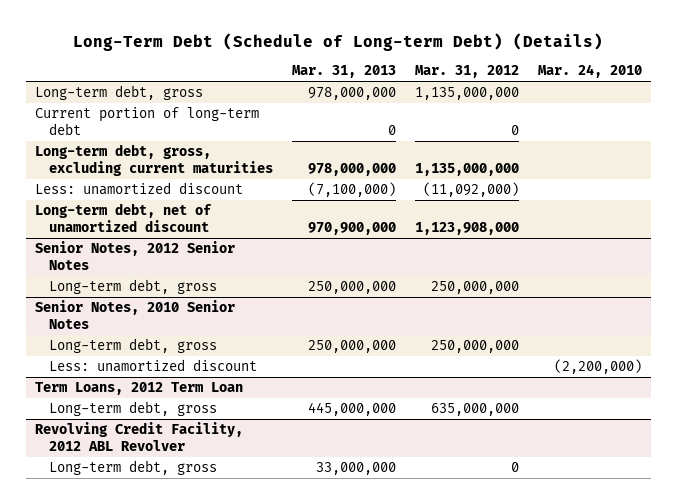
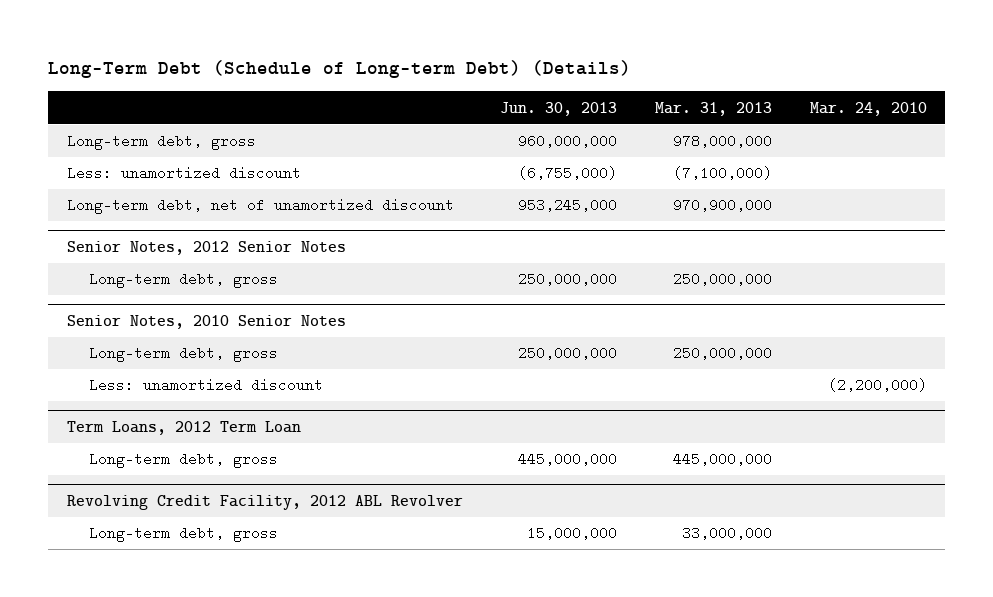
[415,65,520,79] Mar. 31, 2012 -> none
none -> [500,101,618,116] Jun. 30, 2013
[35,107,260,135] Current portion of long-term debt -> none
[35,144,274,176] Long-term debt, gross, excluding current maturities -> none

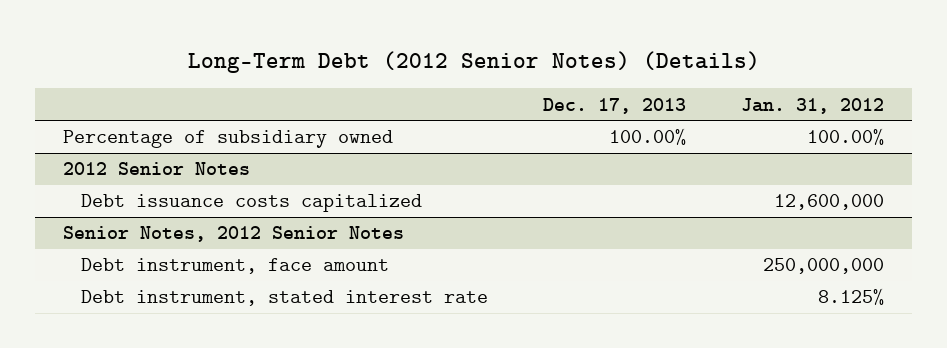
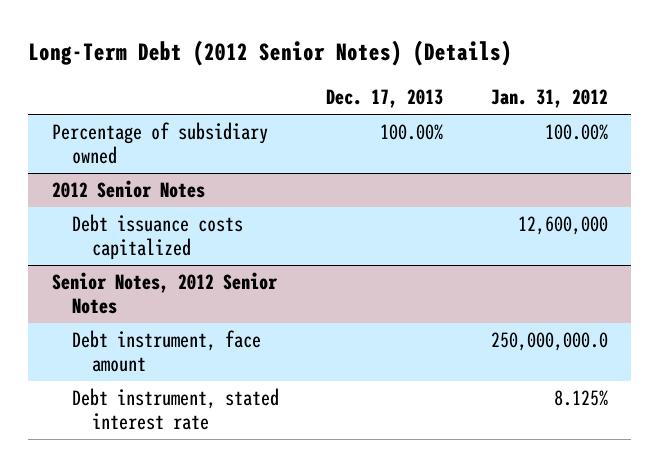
[763,258,885,275] 250,000,000 -> [490,332,608,352] 250,000,000.0

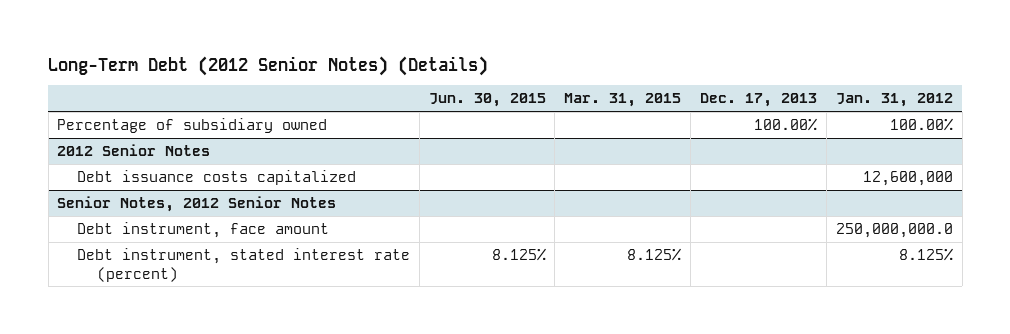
none -> [428,93,546,108] Jun. 30, 2015
none -> [564,93,682,108] Mar. 31, 2015
[71,388,279,431] Debt instrument, stated interest rate -> [76,247,410,282] Debt instrument, stated interest rate (percent)

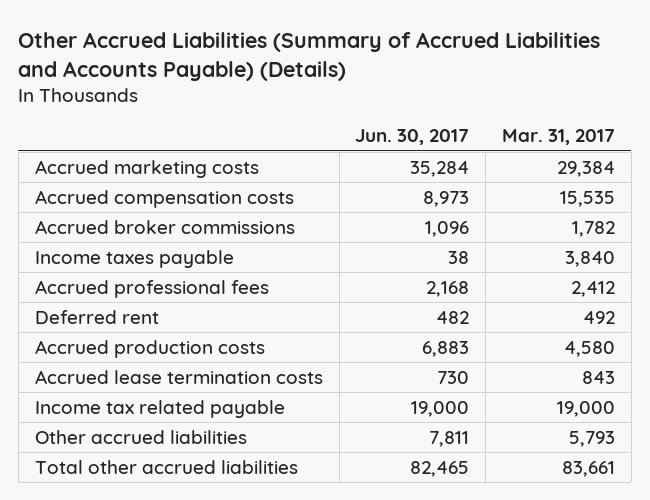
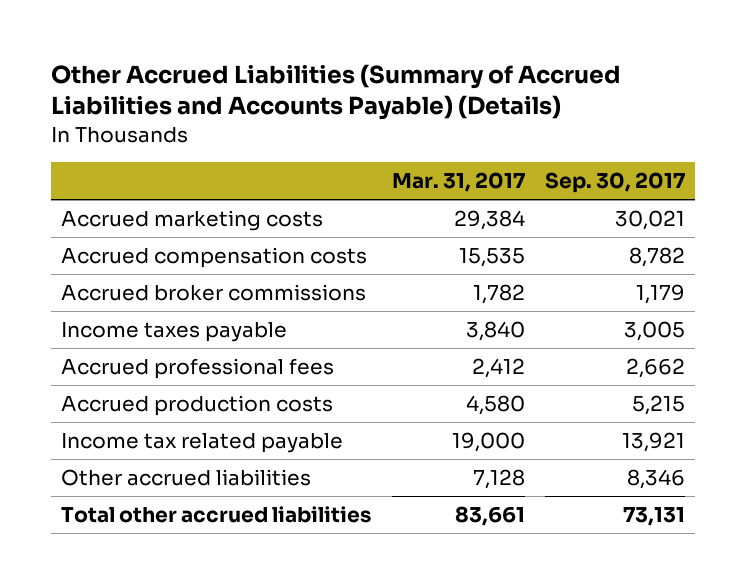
[355,129,470,146] Jun. 30, 2017 -> none
none -> [545,172,686,194] Sep. 30, 2017
[34,309,159,324] Deferred rent -> none
[34,369,323,384] Accrued lease termination costs -> none
[568,430,615,447] 5,793 -> [472,469,525,490] 7,128

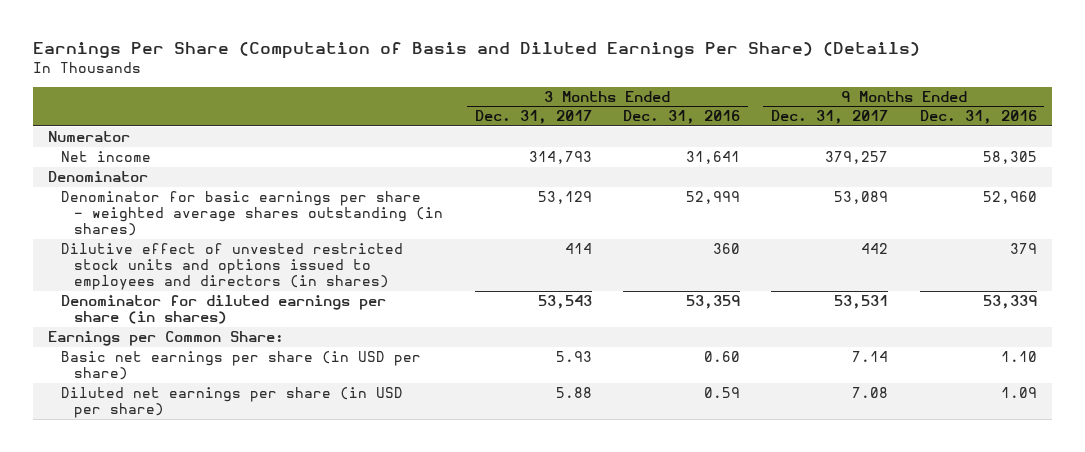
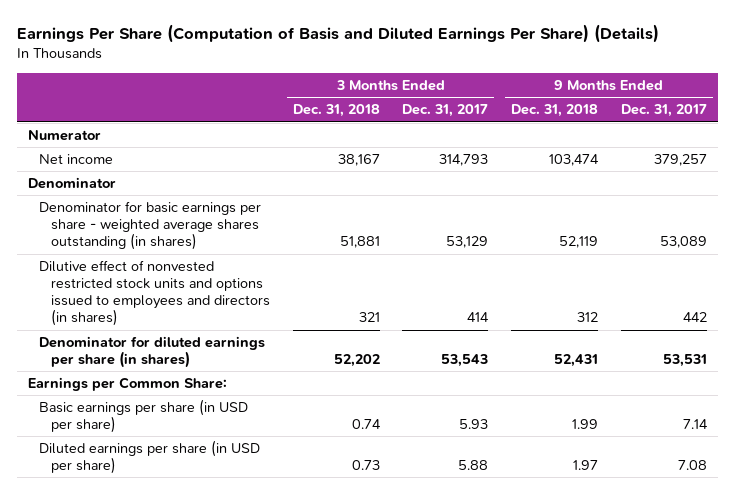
[623,110,741,125] Dec. 31, 2016 -> none
[919,110,1037,125] Dec. 31, 2016 -> none
none -> [292,104,380,118] Dec. 31, 2018
none -> [511,104,599,118] Dec. 31, 2018
[61,243,404,291] Dilutive effect of unvested restricted stock units and options issued to employees and directors (in shares) -> [39,260,270,327] Dilutive effect of nonvested restricted stock units and options issued to employees and directors (in shares)
[61,351,422,381] Basic net earnings per share (in USD per share) -> [39,399,249,434] Basic earnings per share (in USD per share)
[61,387,404,419] Diluted net earnings per share (in USD per share) -> [39,440,261,475] Diluted earnings per share (in USD per share)

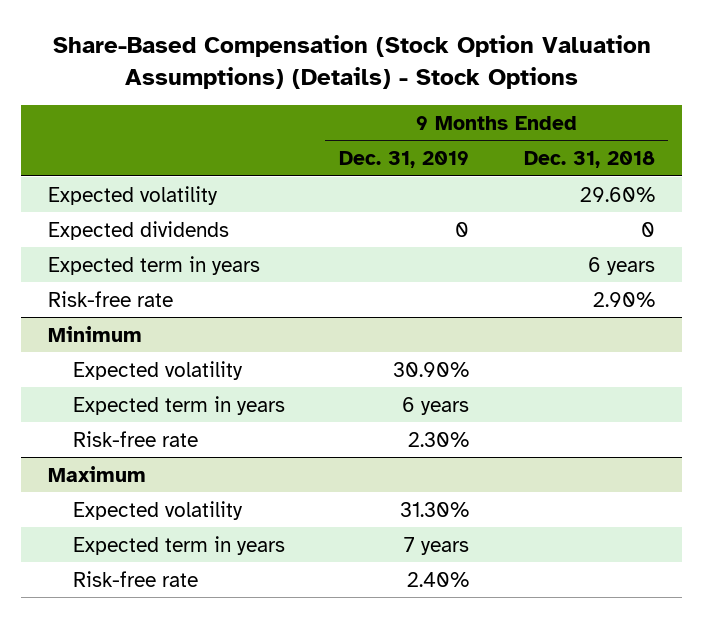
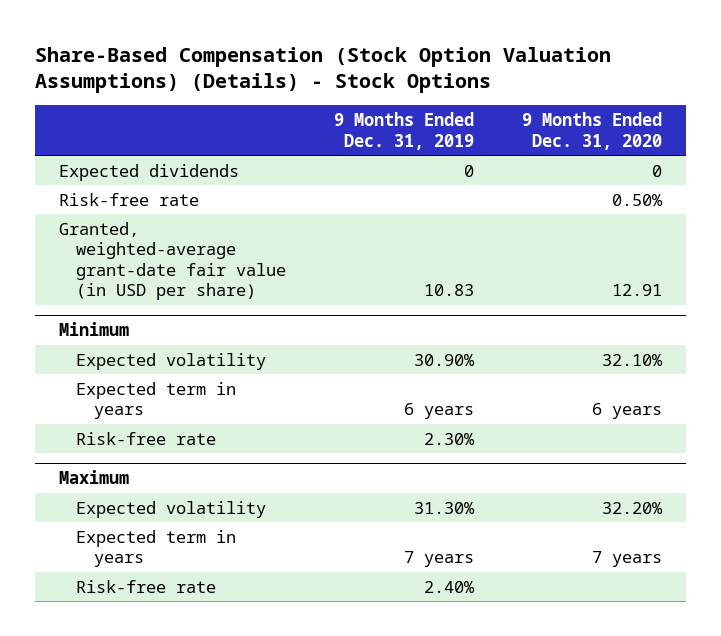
[523,151,655,169] Dec. 31, 2018 -> none
none -> [522,112,663,150] 9 Months Ended Dec. 31, 2020
[48,185,219,205] Expected volatility -> none
[48,255,261,275] Expected term in years -> none
none -> [58,221,287,301] Granted, weighted-average grant-date fair value (in USD per share)

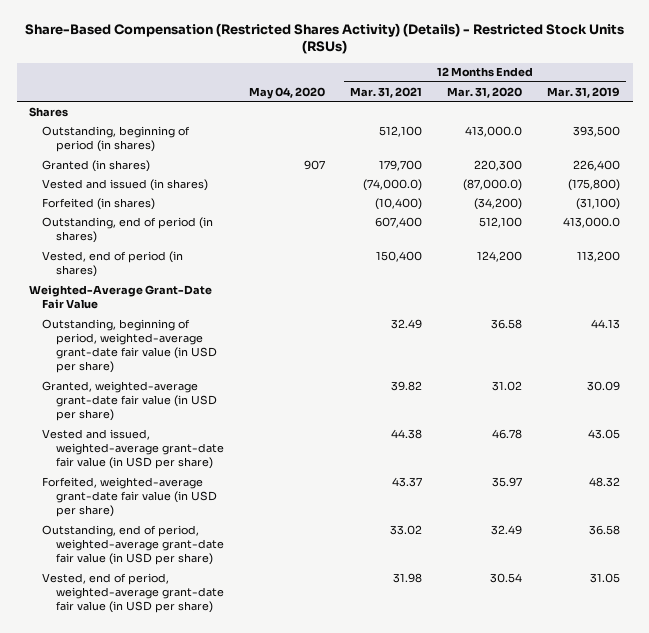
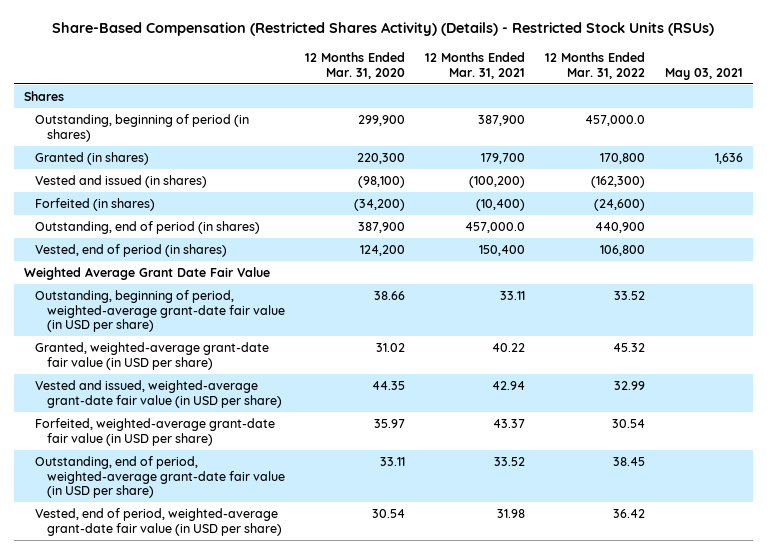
[248,86,325,99] May 04, 2020 -> none
[547,86,621,98] Mar. 31, 2019 -> none
none -> [545,52,646,79] 12 Months Ended Mar. 31, 2022
none -> [665,67,744,80] May 03, 2021
[378,125,422,137] 512,100 -> [478,114,526,126] 387,900
[464,125,522,137] 413,000.0 -> [358,114,406,126] 299,900
[362,178,422,191] (74,000.0) -> [469,175,526,188] (100,200)
[462,178,522,191] (87,000.0) -> [358,175,406,188] (98,100)
[374,216,422,228] 607,400 -> [465,221,526,233] 457,000.0
[478,216,522,228] 512,100 -> [358,221,406,233] 387,900
[29,284,213,310] Weighted-Average Grant-Date Fair Value -> [23,266,270,280] Weighted Average Grant Date Fair Value
[390,318,422,329] 32.49 -> [500,290,526,300] 33.11
[490,318,522,329] 36.58 -> [374,290,406,300] 38.66
[390,380,422,391] 39.82 -> [492,342,526,352] 40.22
[390,428,422,439] 44.38 -> [492,380,526,390] 42.94
[491,428,522,439] 46.78 -> [372,380,406,390] 44.35
[389,524,422,535] 33.02 -> [494,456,526,466] 33.52
[490,524,522,535] 32.49 -> [380,456,406,466] 33.11

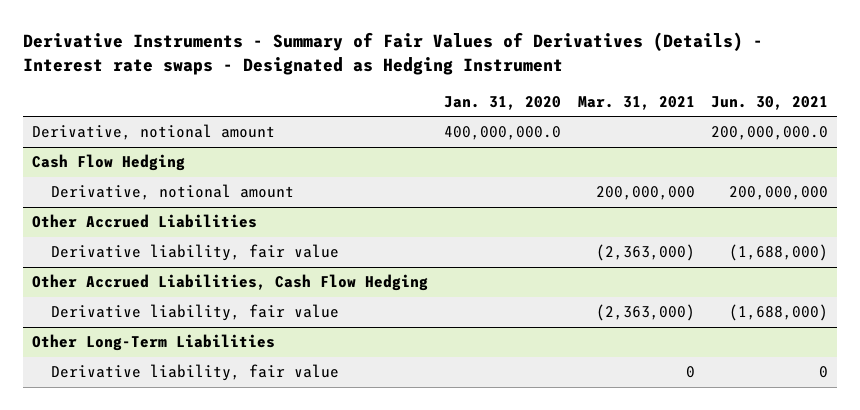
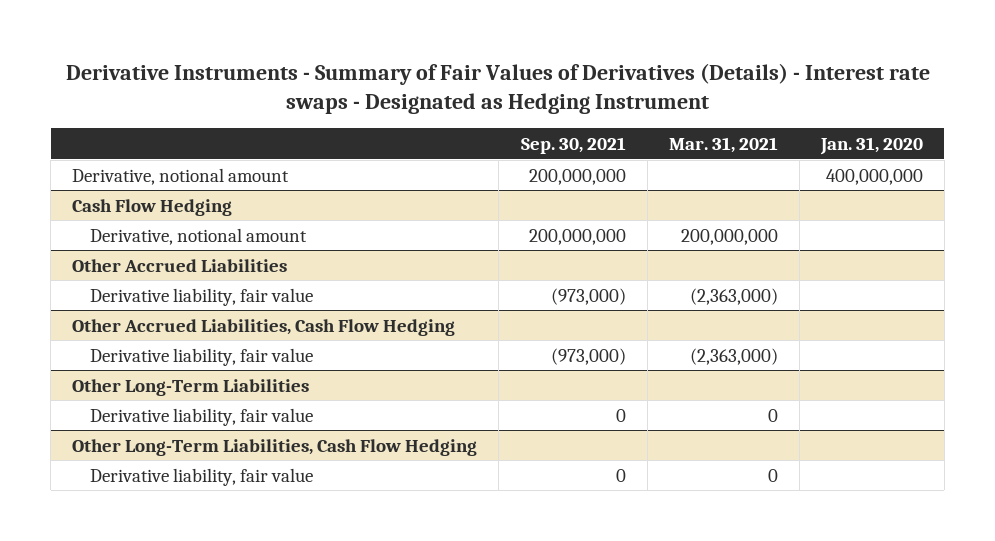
[711,95,829,110] Jun. 30, 2021 -> none
none -> [520,136,626,154] Sep. 30, 2021
[444,126,562,141] 400,000,000.0 -> [825,168,923,185] 400,000,000
none -> [72,438,478,456] Other Long-Term Liabilities, Cash Flow Hedging
none -> [89,467,313,486] Derivative liability, fair value

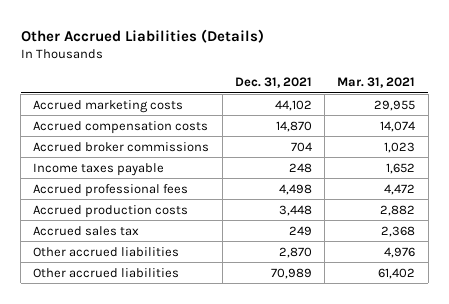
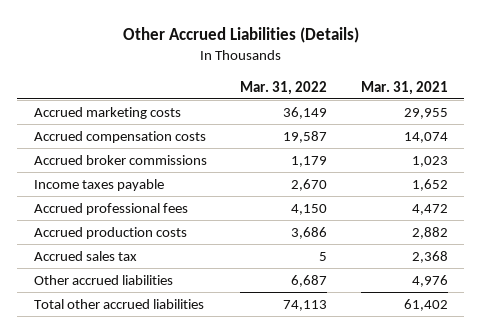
[234,77,312,89] Dec. 31, 2021 -> none
none -> [240,80,328,95] Mar. 31, 2022
[33,267,180,278] Other accrued liabilities -> [34,298,205,309] Total other accrued liabilities

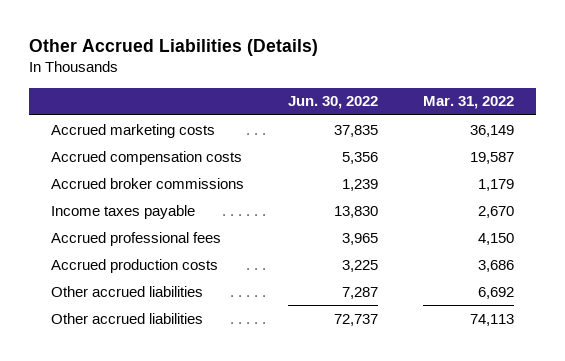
[360,80,448,95] Mar. 31, 2021 -> none
none -> [288,96,379,110] Jun. 30, 2022
[34,250,138,261] Accrued sales tax -> none
[291,274,328,287] 6,687 -> [478,286,515,299] 6,692
[34,298,205,309] Total other accrued liabilities -> [50,312,203,324] Other accrued liabilities

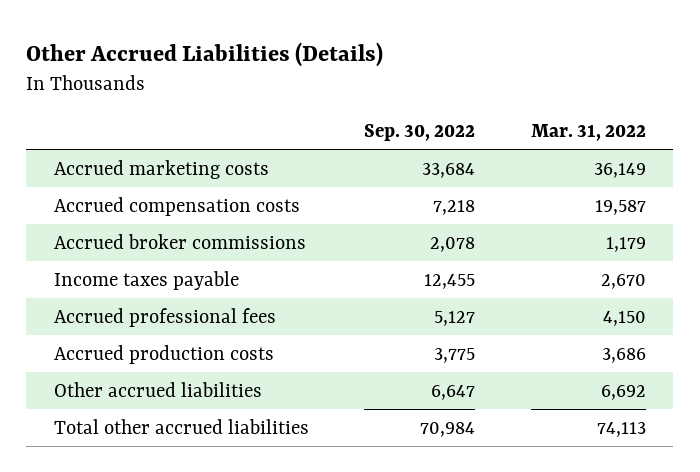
[288,96,379,110] Jun. 30, 2022 -> none
none -> [364,124,476,142] Sep. 30, 2022
[50,312,203,324] Other accrued liabilities -> [53,418,309,434] Total other accrued liabilities

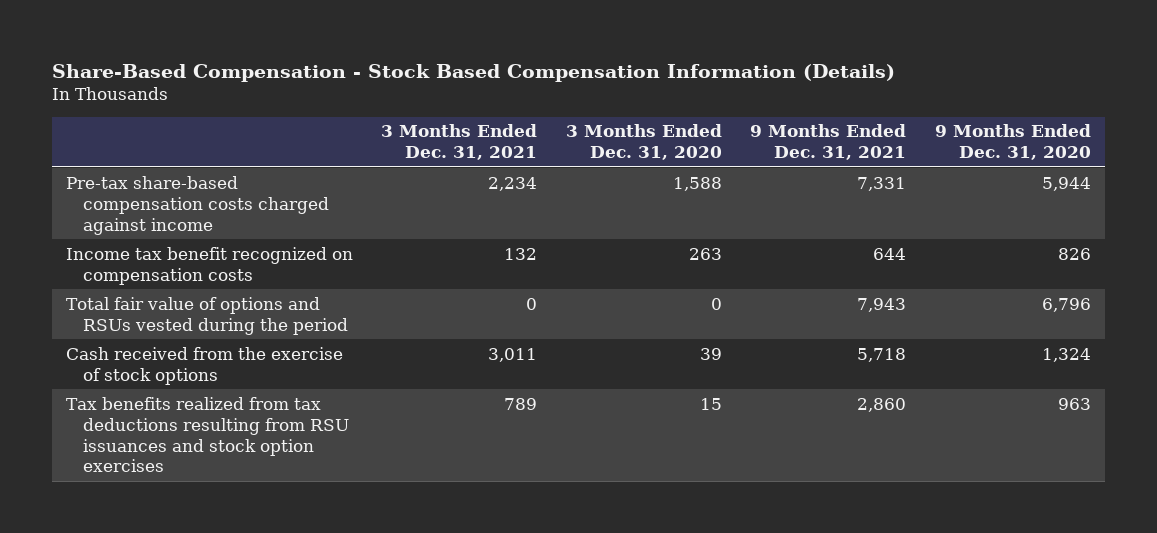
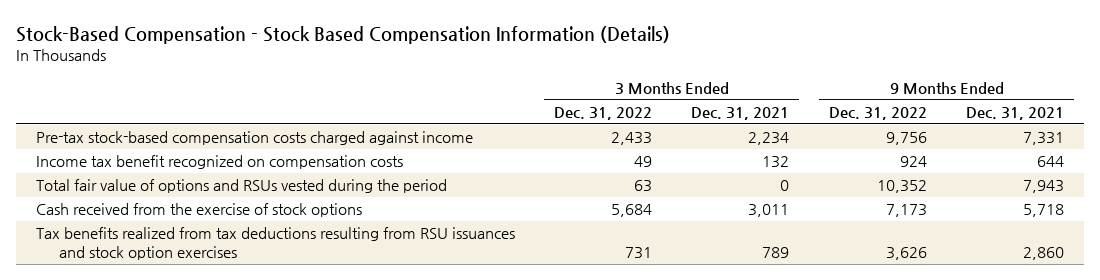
[51,63,895,82] Share-Based Compensation - Stock Based Compensation Information (Details) -> [16,25,671,44] Stock-Based Compensation - Stock Based Compensation Information (Details)
[565,124,722,161] 3 Months Ended Dec. 31, 2020 -> none
[934,124,1091,161] 9 Months Ended Dec. 31, 2020 -> none
none -> [554,106,653,120] Dec. 31, 2022
none -> [828,106,927,120] Dec. 31, 2022
[66,175,329,235] Pre-tax share-based compensation costs charged against income -> [35,131,473,146] Pre-tax stock-based compensation costs charged against income

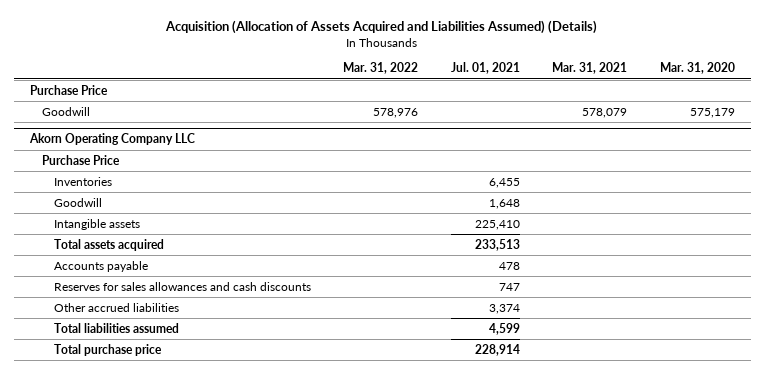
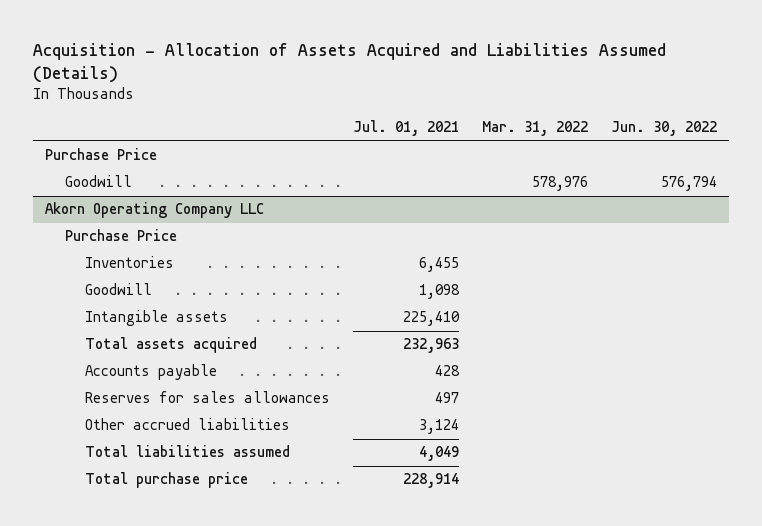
[165,20,598,35] Acquisition (Allocation of Assets Acquired and Liabilities Assumed) (Details) -> [33,43,667,84] Acquisition - Allocation of Assets Acquired and Liabilities Assumed (Details)
[552,62,628,75] Mar. 31, 2021 -> none
[659,62,735,75] Mar. 31, 2020 -> none
none -> [611,121,718,137] Jun. 30, 2022
[488,198,520,209] 1,648 -> [419,284,461,300] 1,098
[474,238,520,251] 233,513 -> [403,338,460,354] 232,963
[498,261,520,270] 478 -> [435,365,461,377] 428
[53,281,311,291] Reserves for sales allowances and cash discounts -> [84,391,330,404] Reserves for sales allowances
[498,282,520,291] 747 -> [435,392,460,404] 497
[488,303,520,314] 3,374 -> [419,419,460,435] 3,124
[488,322,520,335] 4,599 -> [419,446,460,462] 4,049

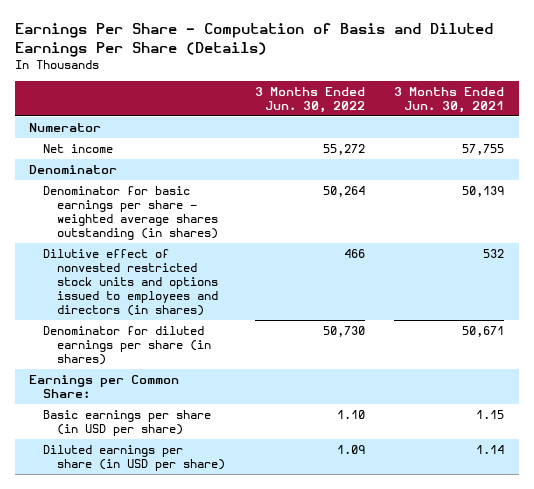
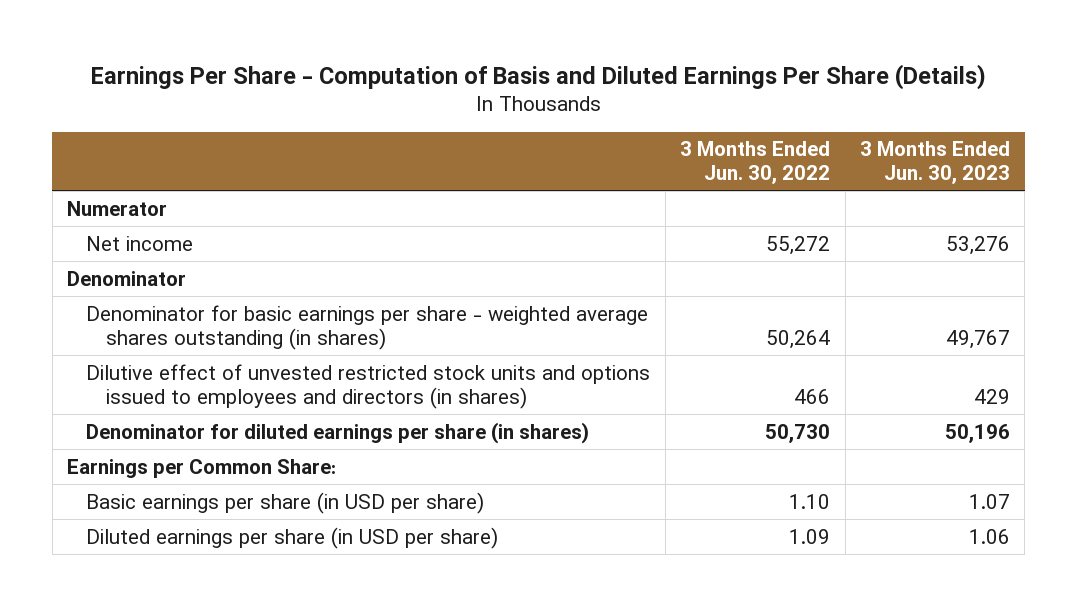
[394,87,505,114] 3 Months Ended Jun. 30, 2021 -> none
none -> [859,141,1010,185] 3 Months Ended Jun. 30, 2023
[43,248,219,317] Dilutive effect of nonvested restricted stock units and options issued to employees and directors (in shares) -> [86,363,651,409] Dilutive effect of unvested restricted stock units and options issued to employees and directors (in shares)

